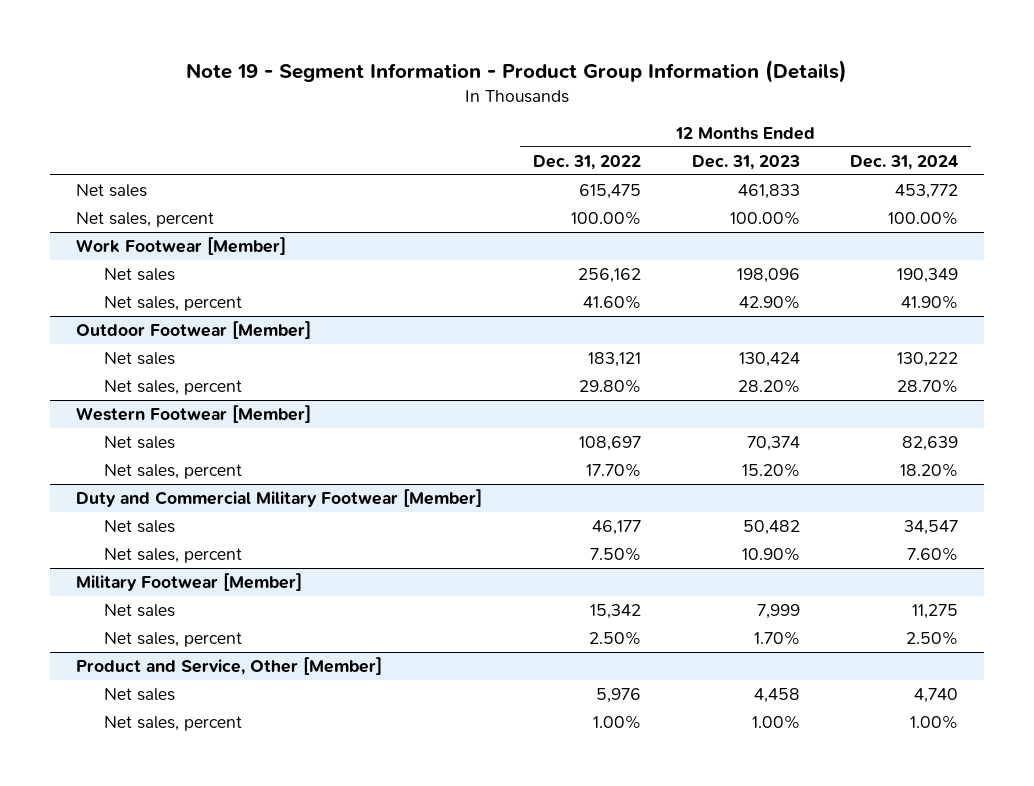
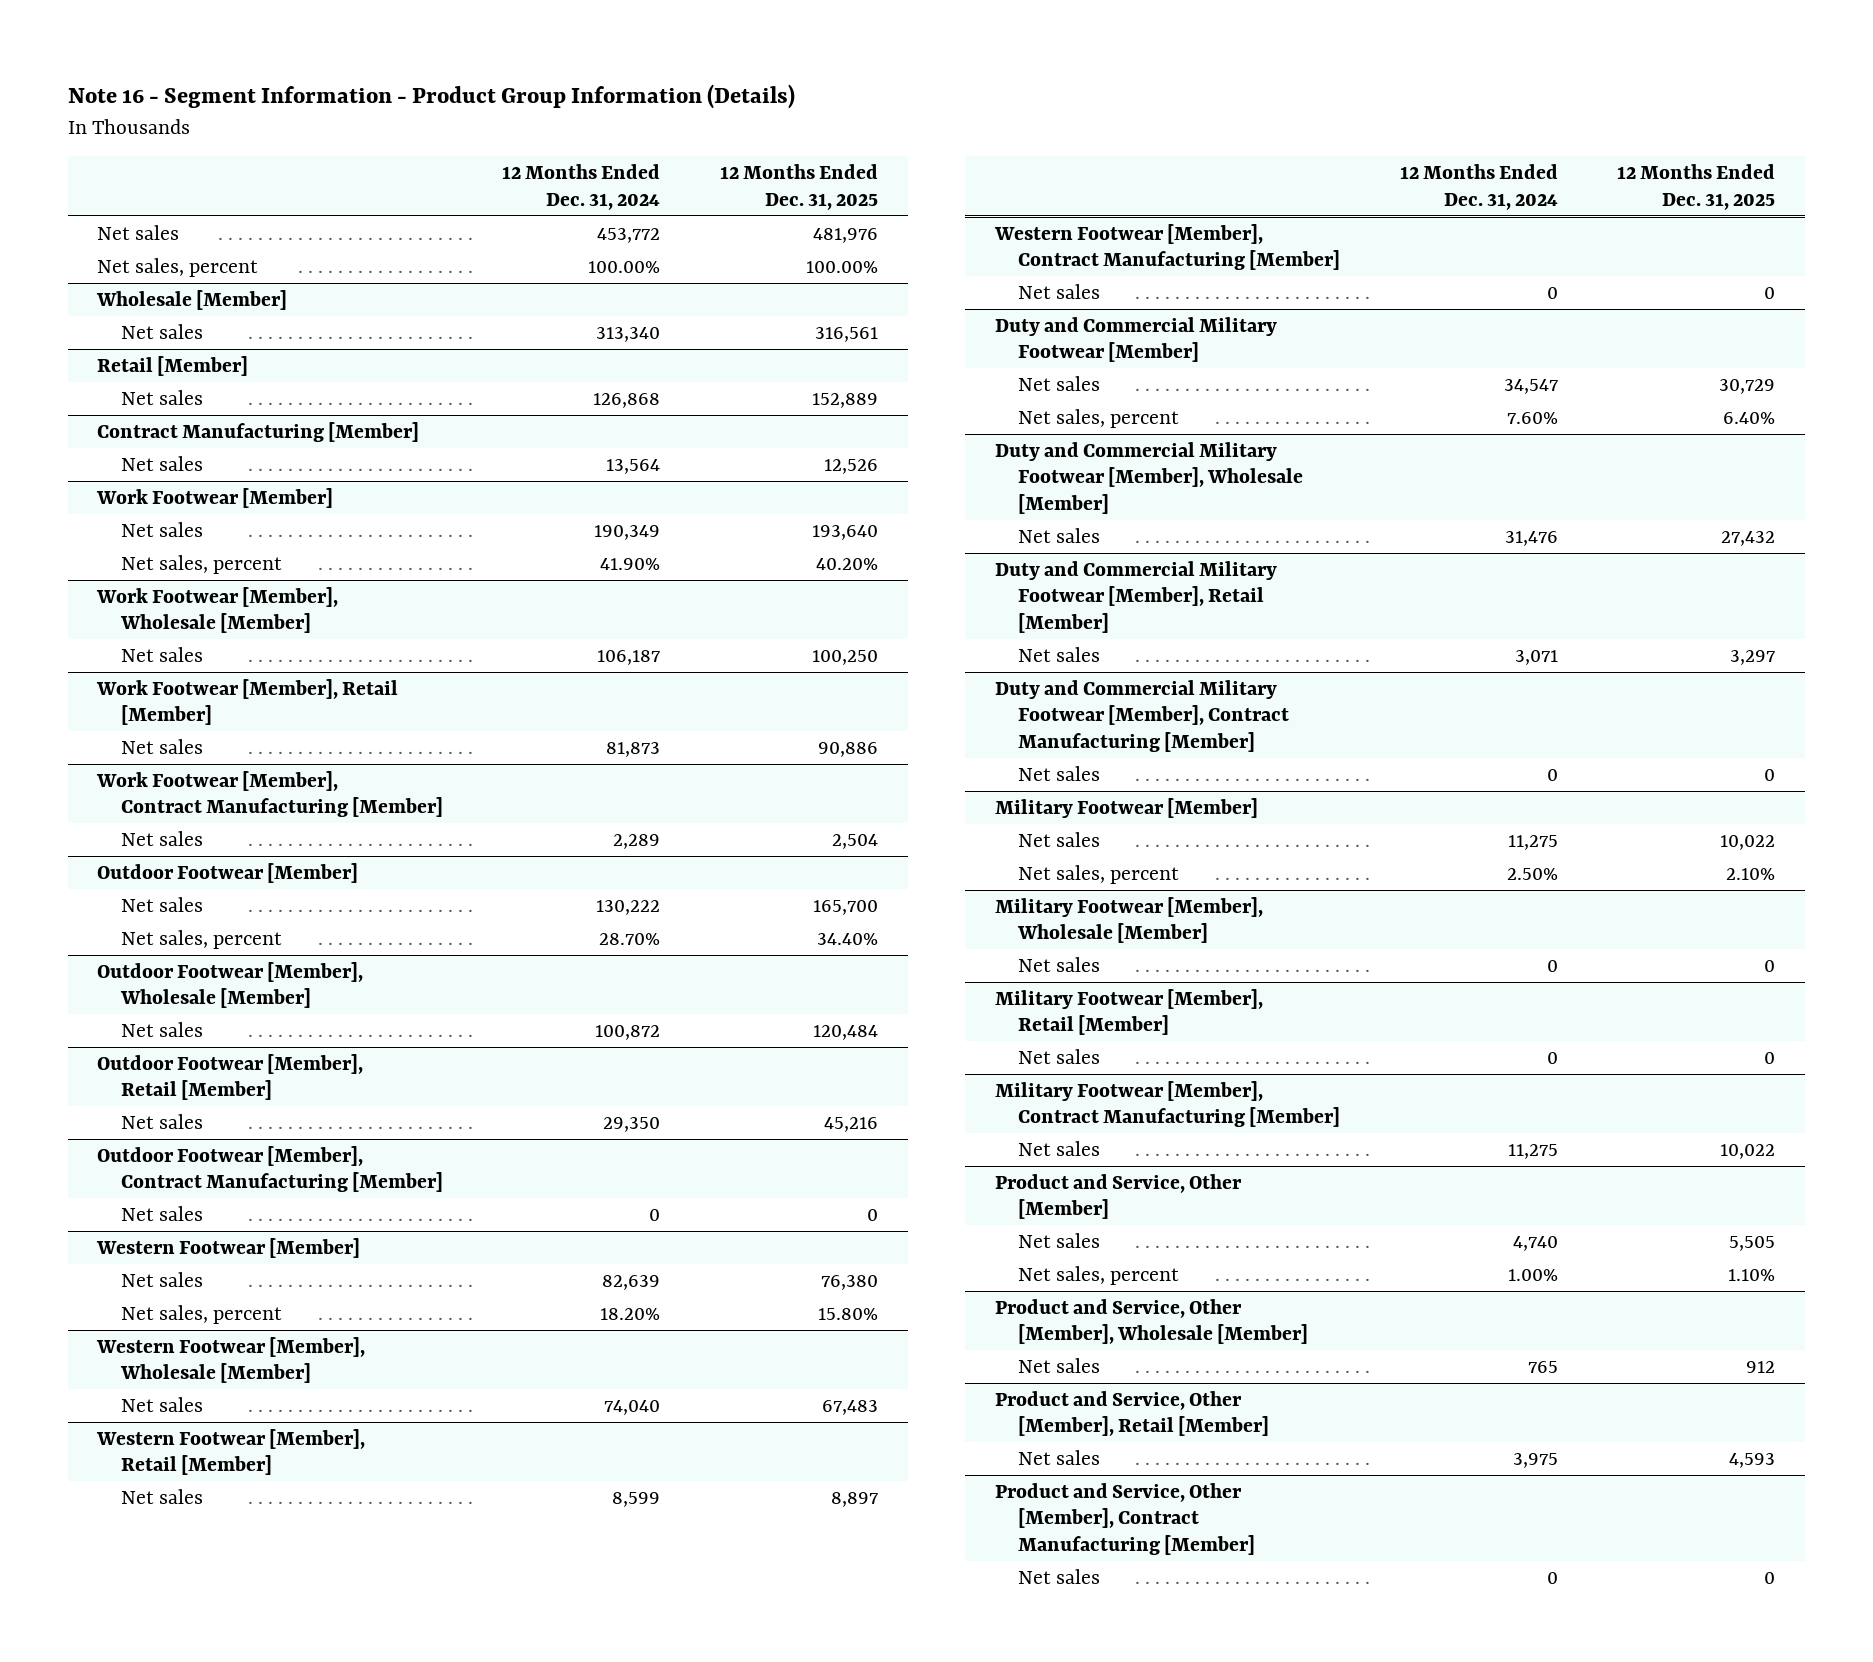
[186,59,848,83] Note 19 - Segment Information - Product Group Information (Details) -> [67,83,795,109] Note 16 - Segment Information - Product Group Information (Details)
[532,154,641,170] Dec. 31, 2022 -> none
[691,154,800,170] Dec. 31, 2023 -> none
none -> [720,164,879,210] 12 Months Ended Dec. 31, 2025
none -> [96,290,288,311] Wholesale [Member]
none -> [120,324,203,340] Net sales
none -> [97,356,249,377] Retail [Member]
none -> [120,390,203,406] Net sales
none -> [97,422,420,443] Contract Manufacturing [Member]
none -> [120,456,203,472] Net sales
none -> [96,587,339,634] Work Footwear [Member], Wholesale [Member]
none -> [120,647,203,663] Net sales
none -> [96,679,399,726] Work Footwear [Member], Retail [Member]
none -> [120,739,203,755] Net sales
none -> [96,771,443,818] Work Footwear [Member], Contract Manufacturing [Member]
none -> [120,831,203,847] Net sales
none -> [97,962,364,1009] Outdoor Footwear [Member], Wholesale [Member]
none -> [120,1022,203,1038] Net sales
none -> [97,1054,364,1101] Outdoor Footwear [Member], Retail [Member]
none -> [120,1114,203,1130] Net sales
none -> [97,1146,443,1193] Outdoor Footwear [Member], Contract Manufacturing [Member]
none -> [120,1206,203,1222] Net sales
none -> [96,1337,366,1384] Western Footwear [Member], Wholesale [Member]
none -> [120,1397,203,1413] Net sales
none -> [96,1429,366,1476] Western Footwear [Member], Retail [Member]
none -> [120,1489,203,1505] Net sales
none -> [993,224,1341,271] Western Footwear [Member], Contract Manufacturing [Member]
none -> [1018,284,1101,300] Net sales
none -> [994,442,1304,514] Duty and Commercial Military Footwear [Member], Wholesale [Member]
none -> [1018,528,1101,544] Net sales
none -> [994,561,1277,633] Duty and Commercial Military Footwear [Member], Retail [Member]
none -> [1018,647,1101,663] Net sales
none -> [994,680,1290,752] Duty and Commercial Military Footwear [Member], Contract Manufacturing [Member]
none -> [1018,766,1101,782] Net sales
none -> [994,897,1263,944] Military Footwear [Member], Wholesale [Member]
none -> [1018,957,1101,973] Net sales
none -> [994,989,1263,1036] Military Footwear [Member], Retail [Member]
none -> [1018,1049,1101,1065] Net sales
none -> [994,1081,1341,1128] Military Footwear [Member], Contract Manufacturing [Member]
none -> [1018,1141,1101,1157] Net sales
none -> [994,1299,1309,1345] Product and Service, Other [Member], Wholesale [Member]
none -> [1018,1358,1101,1374] Net sales
none -> [994,1391,1270,1437] Product and Service, Other [Member], Retail [Member]
none -> [1018,1450,1101,1466] Net sales
none -> [994,1483,1256,1555] Product and Service, Other [Member], Contract Manufacturing [Member]
none -> [1018,1569,1101,1585] Net sales

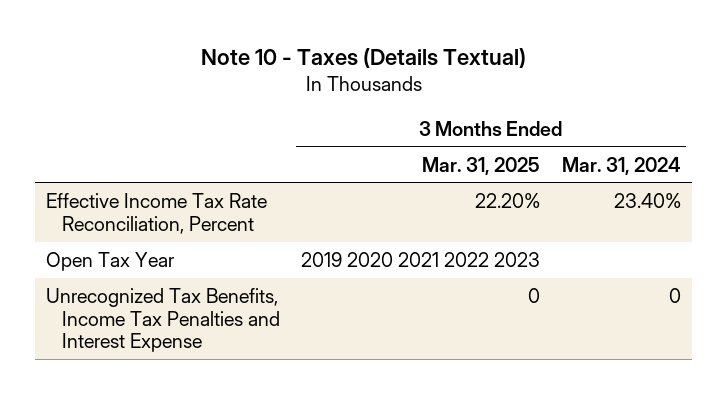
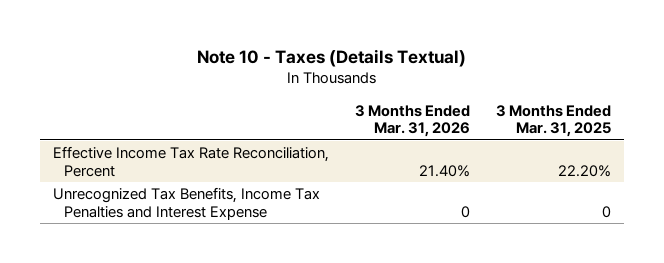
[561,156,681,175] Mar. 31, 2024 -> none
none -> [355,104,471,137] 3 Months Ended Mar. 31, 2026
[46,251,175,271] Open Tax Year -> none

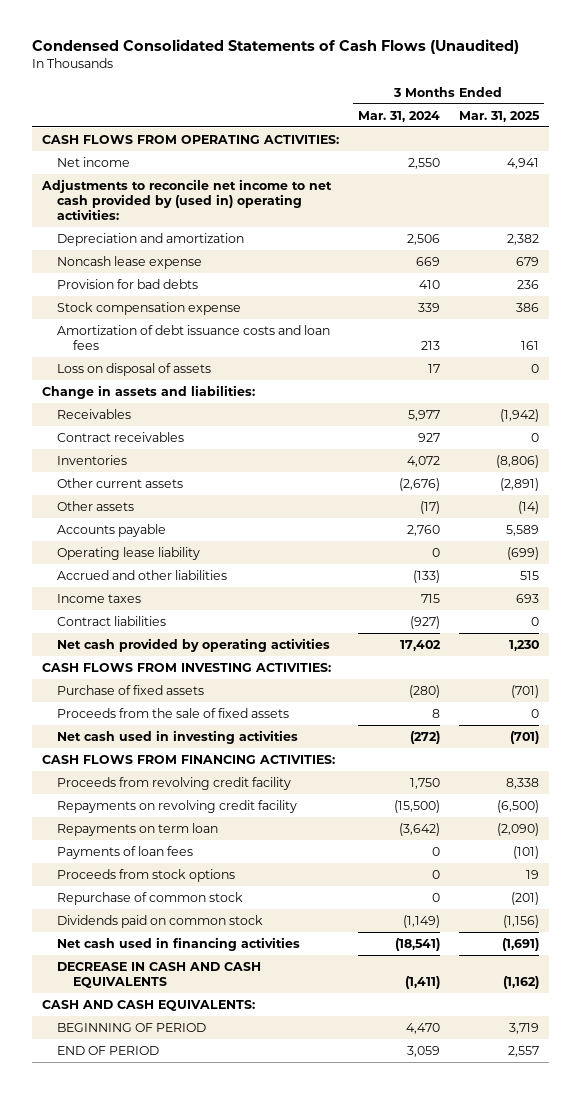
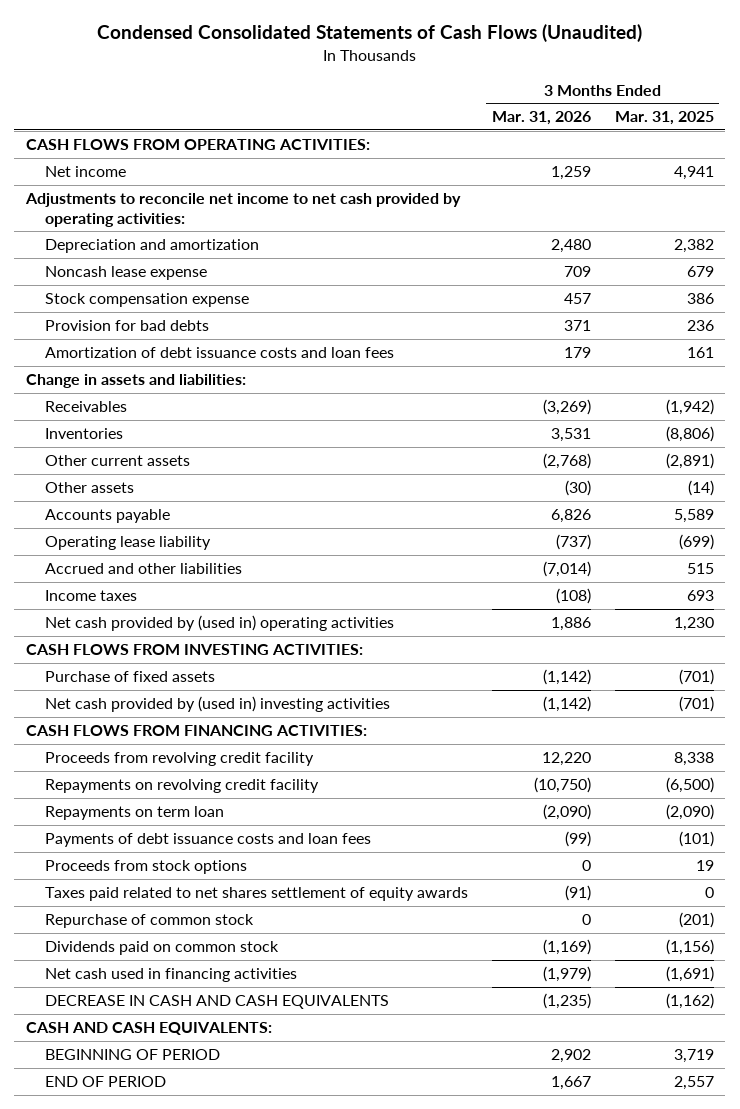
[357,110,440,122] Mar. 31, 2024 -> none
none -> [491,111,591,126] Mar. 31, 2026
[40,178,332,220] Adjustments to reconcile net income to net cash provided by (used in) operating activities: -> [25,193,462,227] Adjustments to reconcile net income to net cash provided by operating activities:
[57,278,199,289] Provision for bad debts -> [45,320,210,332] Provision for bad debts
[57,362,212,376] Loss on disposal of assets -> none
[57,431,185,442] Contract receivables -> none
[57,615,167,626] Contract liabilities -> none
[57,637,331,652] Net cash provided by operating activities -> [45,615,395,632] Net cash provided by (used in) operating activities
[57,707,290,718] Proceeds from the sale of fixed assets -> none
[57,729,299,744] Net cash used in investing activities -> [45,696,391,713] Net cash provided by (used in) investing activities
[57,845,194,859] Payments of loan fees -> [45,833,372,848] Payments of debt issuance costs and loan fees
none -> [45,887,469,902] Taxes paid related to net shares settlement of equity awards

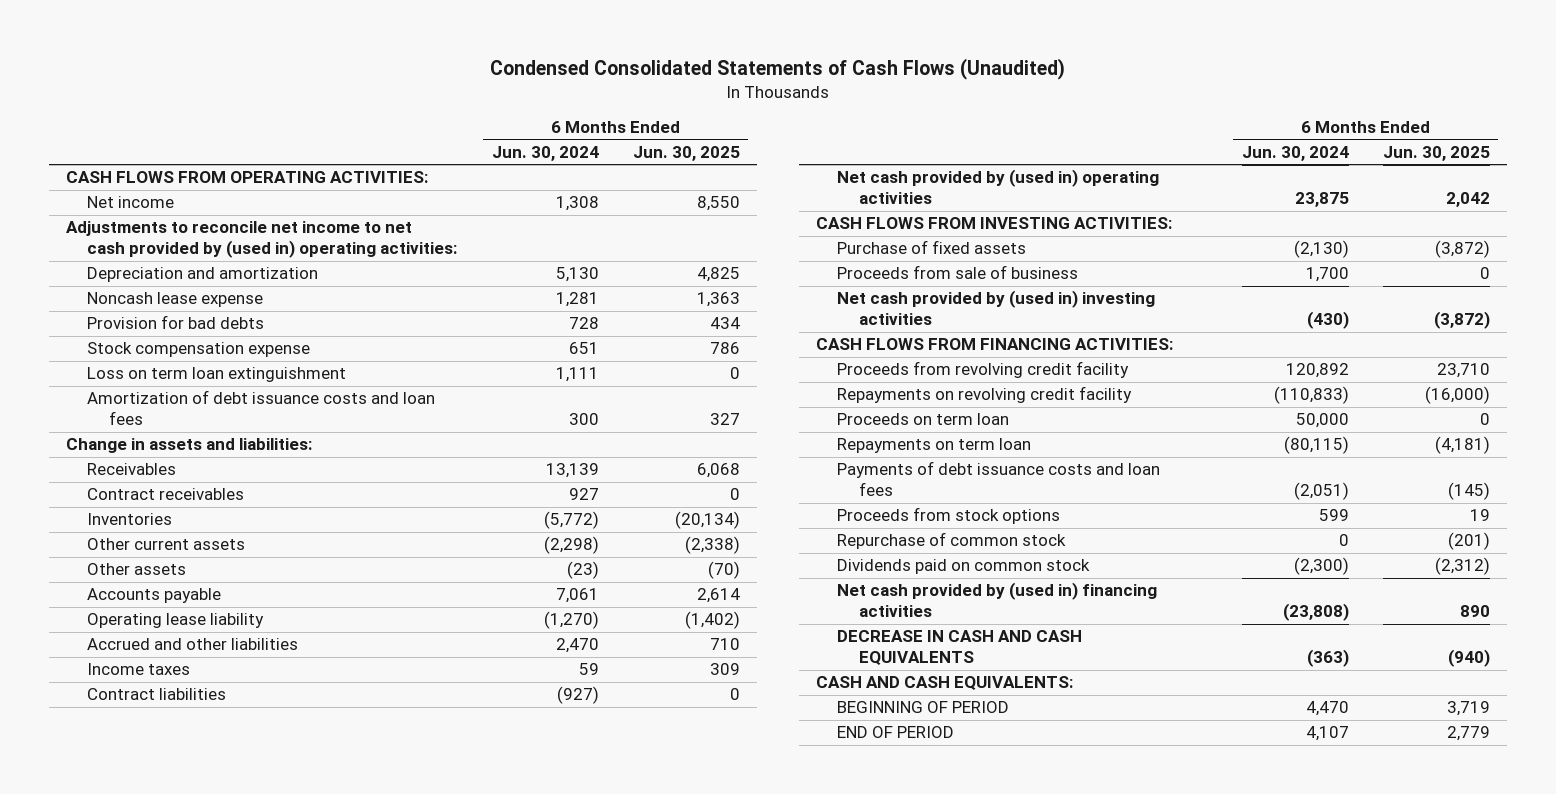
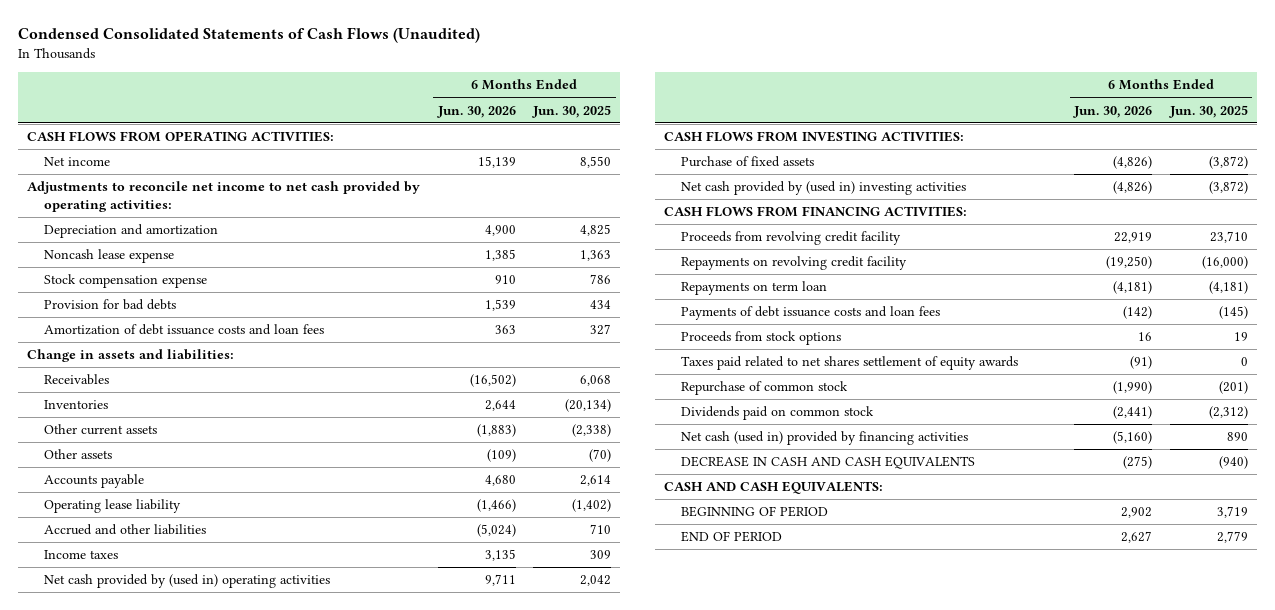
[491,146,599,162] Jun. 30, 2024 -> none
none -> [436,105,516,118] Jun. 30, 2026
[66,221,458,259] Adjustments to reconcile net income to net cash provided by (used in) operating activities: -> [26,181,420,213] Adjustments to reconcile net income to net cash provided by operating activities:
[87,367,347,383] Loss on term loan extinguishment -> none
[87,315,265,330] Provision for bad debts -> [44,299,177,311] Provision for bad debts
[87,488,245,501] Contract receivables -> none
[87,688,227,701] Contract liabilities -> none
[837,265,1079,280] Proceeds from sale of business -> none
[837,413,1010,426] Proceeds on term loan -> none
none -> [681,356,1019,371] Taxes paid related to net shares settlement of equity awards
[837,582,1158,618] Net cash provided by (used in) financing activities -> [681,431,969,446] Net cash (used in) provided by financing activities

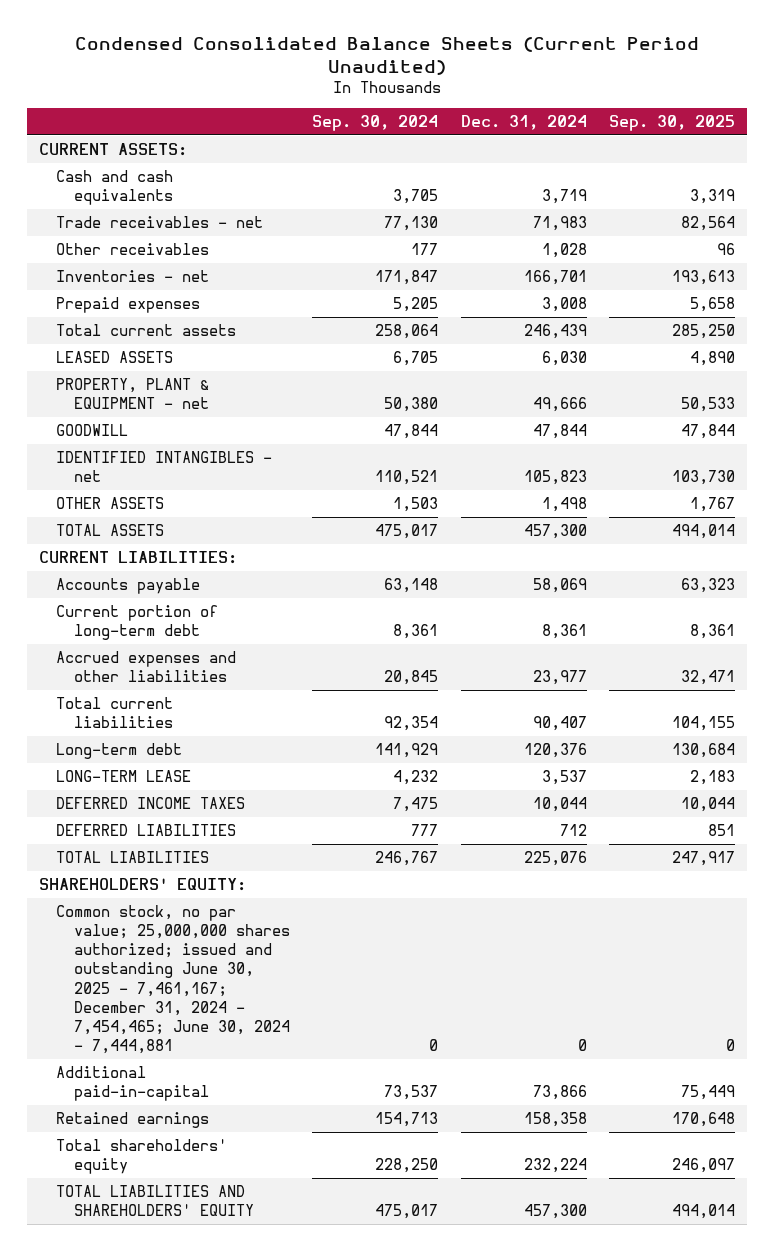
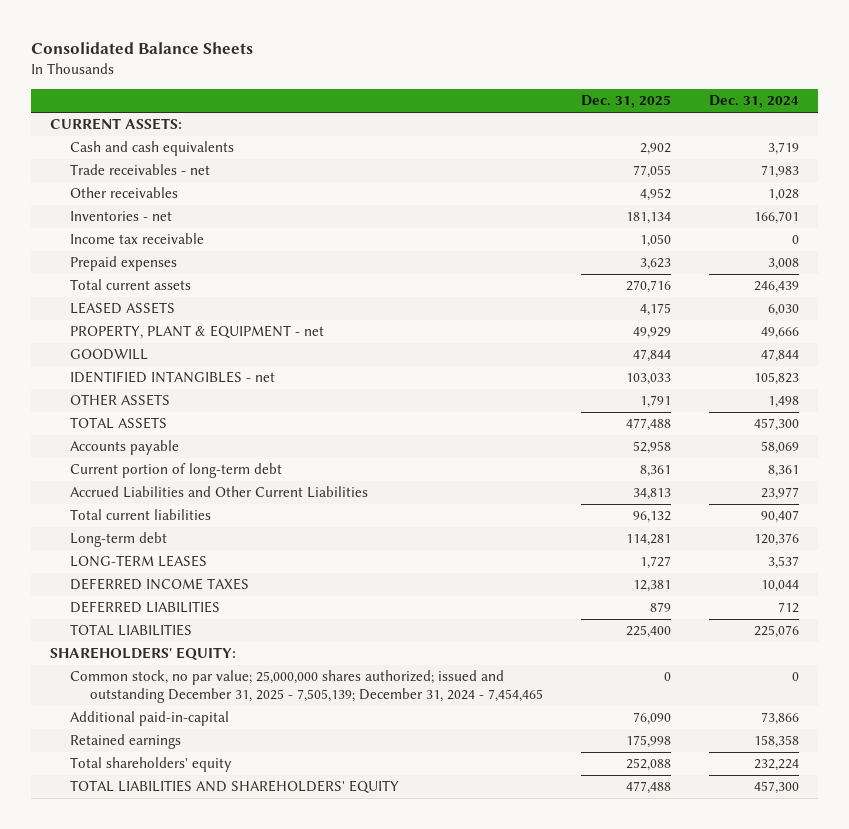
[75,37,700,76] Condensed Consolidated Balance Sheets (Current Period Unaudited) -> [30,42,253,55] Consolidated Balance Sheets
[312,114,439,131] Sep. 30, 2024 -> none
[609,114,736,131] Sep. 30, 2025 -> none
none -> [580,95,671,109] Dec. 31, 2025
none -> [69,233,204,245] Income tax receivable
[38,550,237,564] CURRENT LIABILITIES: -> none
[56,650,237,683] Accrued expenses and other liabilities -> [69,486,368,499] Accrued Liabilities and Other Current Liabilities
[56,769,192,782] LONG-TERM LEASE -> [69,555,207,568] LONG-TERM LEASES
[56,904,290,1055] Common stock, no par value; 25,000,000 shares authorized; issued and outstanding June 30, 2025 - 7,461,167; December 31, 2024 - 7,454,465; June 30, 2024 - 7,444,881 -> [69,670,543,703] Common stock, no par value; 25,000,000 shares authorized; issued and outstanding December 31, 2025 - 7,505,139; December 31, 2024 - 7,454,465

